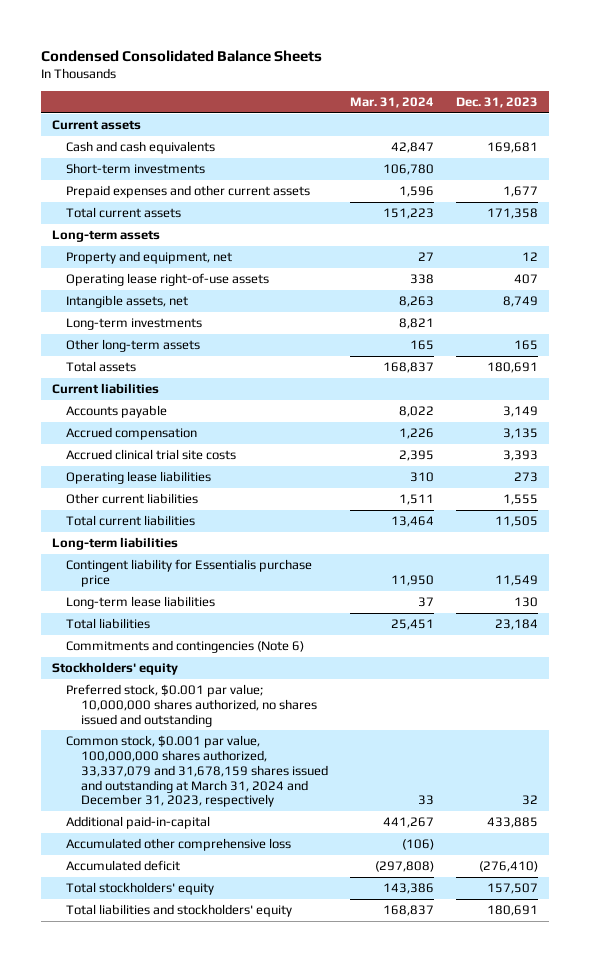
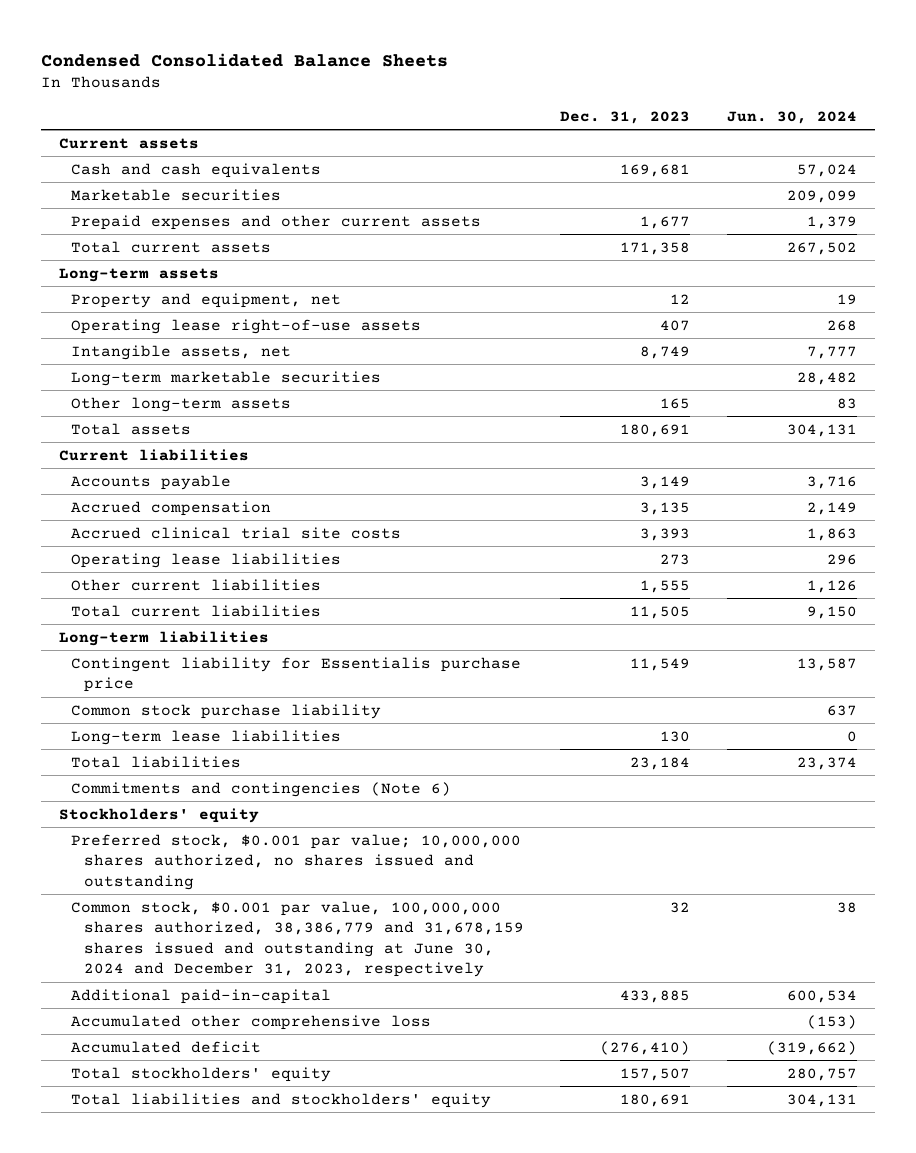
[349,96,434,108] Mar. 31, 2024 -> none
none -> [726,110,857,124] Jun. 30, 2024
[66,163,206,175] Short-term investments -> none
none -> [71,188,282,201] Marketable securities
[66,318,203,331] Long-term investments -> none
none -> [71,370,382,386] Long-term marketable securities
none -> [71,703,382,719] Common stock purchase liability
[66,735,328,808] Common stock, $0.001 par value, 100,000,000 shares authorized, 33,337,079 and 31,678,159 shares issued and outstanding at March 31, 2024 and December 31, 2023, respectively -> [71,900,524,978] Common stock, $0.001 par value, 100,000,000 shares authorized, 38,386,779 and 31,678,159 shares issued and outstanding at June 30, 2024 and December 31, 2023, respectively

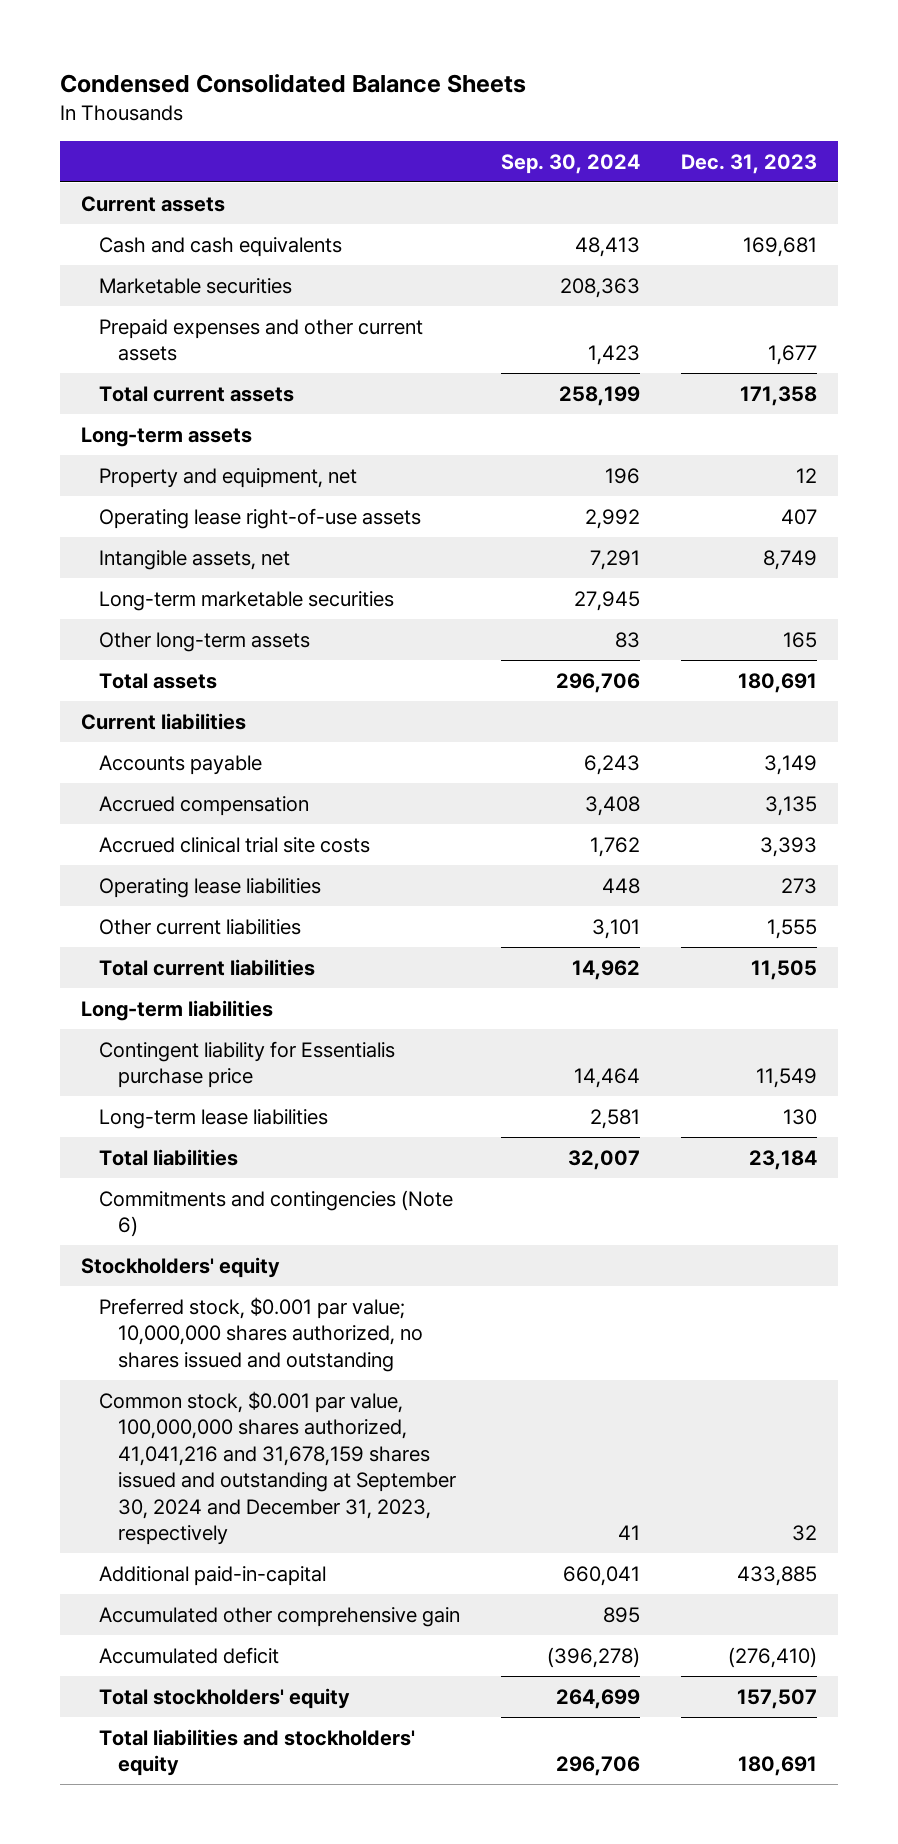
[726,110,857,124] Jun. 30, 2024 -> none
none -> [501,153,641,174] Sep. 30, 2024
[71,703,382,719] Common stock purchase liability -> none
[71,900,524,978] Common stock, $0.001 par value, 100,000,000 shares authorized, 38,386,779 and 31,678,159 shares issued and outstanding at June 30, 2024 and December 31, 2023, respectively -> [99,1390,456,1546] Common stock, $0.001 par value, 100,000,000 shares authorized, 41,041,216 and 31,678,159 shares issued and outstanding at September 30, 2024 and December 31, 2023, respectively
[71,1014,432,1030] Accumulated other comprehensive loss -> [99,1606,461,1627] Accumulated other comprehensive gain

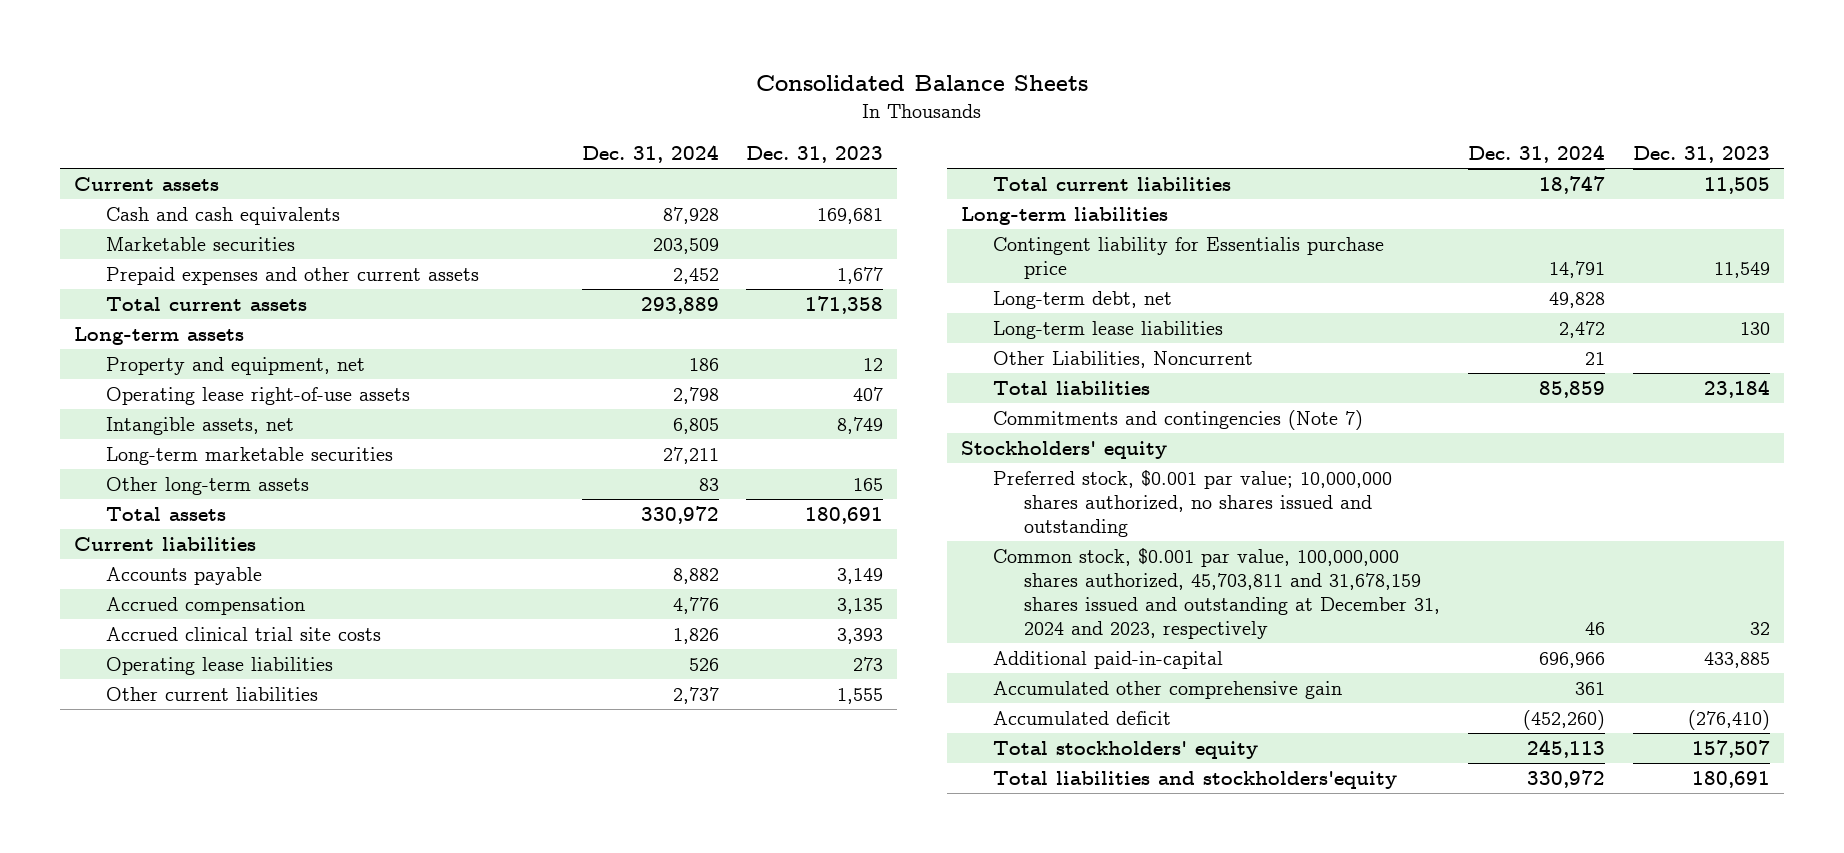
[60,74,527,94] Condensed Consolidated Balance Sheets -> [756,75,1089,92] Consolidated Balance Sheets
[501,153,641,174] Sep. 30, 2024 -> none
none -> [581,145,719,164] Dec. 31, 2024
none -> [992,290,1172,309] Long-term debt, net
none -> [992,350,1253,368] Other Liabilities, Noncurrent
[99,1189,454,1238] Commitments and contingencies (Note 6) -> [992,409,1363,430] Commitments and contingencies (Note 7)
[99,1390,456,1546] Common stock, $0.001 par value, 100,000,000 shares authorized, 41,041,216 and 31,678,159 shares issued and outstanding at September 30, 2024 and December 31, 2023, respectively -> [992,547,1441,640] Common stock, $0.001 par value, 100,000,000 shares authorized, 45,703,811 and 31,678,159 shares issued and outstanding at December 31, 2024 and 2023, respectively
[99,1728,416,1777] Total liabilities and stockholders' equity -> [992,770,1397,789] Total liabilities and stockholders'equity

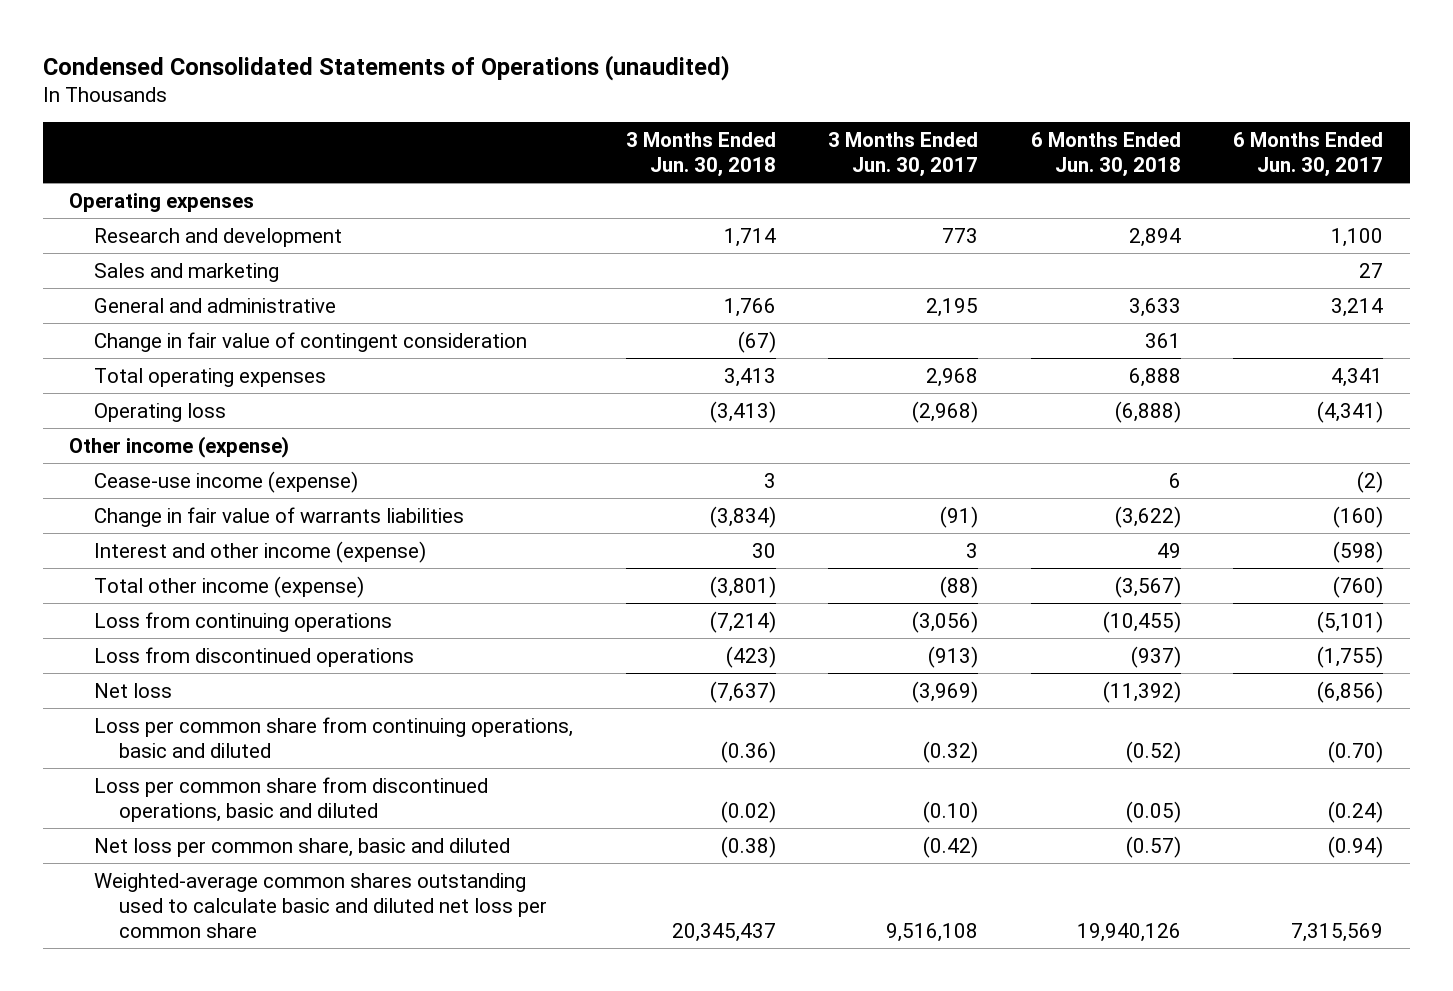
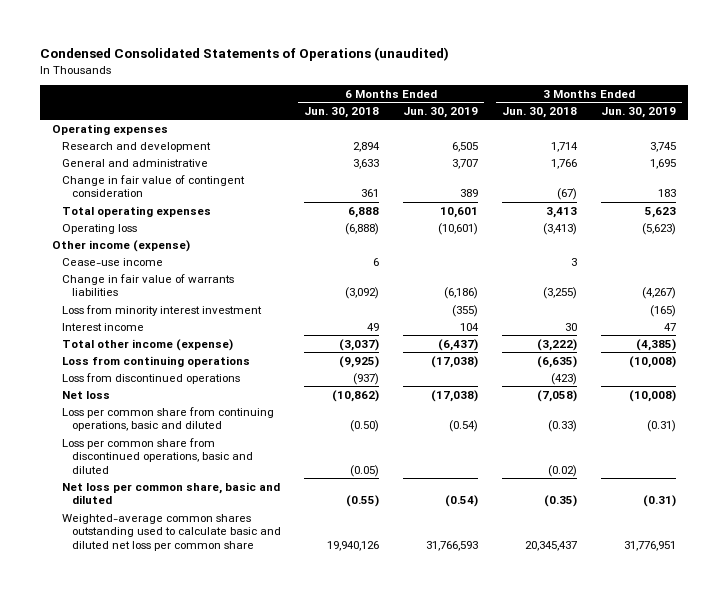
[828,131,979,178] 3 Months Ended Jun. 30, 2017 -> none
[1233,131,1384,178] 6 Months Ended Jun. 30, 2017 -> none
none -> [403,106,479,118] Jun. 30, 2019
none -> [601,106,677,118] Jun. 30, 2019
[94,262,280,282] Sales and marketing -> none
[94,470,359,493] Cease-use income (expense) -> [61,257,163,266] Cease-use income
[709,505,776,528] (3,834) -> [543,287,578,300] (3,255)
[1114,505,1181,528] (3,622) -> [345,287,380,300] (3,092)
none -> [61,304,262,316] Loss from minority interest investment
[94,540,427,563] Interest and other income (expense) -> [61,322,144,331] Interest income
[709,575,776,598] (3,801) -> [537,338,578,351] (3,222)
[1114,575,1181,598] (3,567) -> [339,338,380,351] (3,037)
[709,610,776,633] (7,214) -> [537,355,578,368] (6,635)
[1102,610,1181,633] (10,455) -> [339,355,380,368] (9,925)
[709,680,776,703] (7,637) -> [537,389,578,402] (7,058)
[1102,680,1181,703] (11,392) -> [332,389,380,402] (10,862)
[720,740,776,763] (0.36) -> [548,420,578,433] (0.33)
[1125,740,1181,763] (0.52) -> [350,420,380,433] (0.50)
[720,835,776,858] (0.38) -> [544,495,578,508] (0.35)
[1125,835,1181,858] (0.57) -> [346,495,380,508] (0.55)

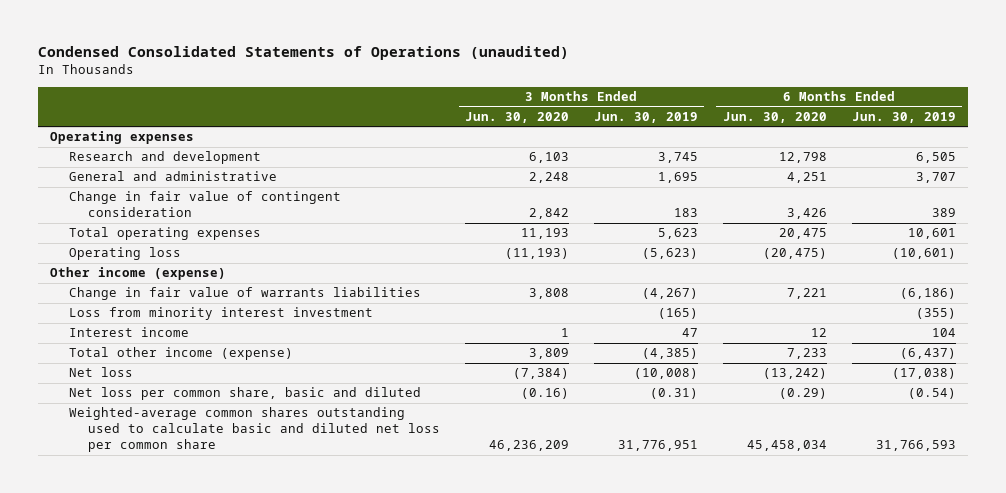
[304,106,380,118] Jun. 30, 2018 -> none
[502,106,578,118] Jun. 30, 2018 -> none
none -> [464,111,569,123] Jun. 30, 2020
none -> [722,111,827,123] Jun. 30, 2020
[61,257,163,266] Cease-use income -> none
[61,355,250,367] Loss from continuing operations -> none
[61,372,240,384] Loss from discontinued operations -> none
[61,406,274,432] Loss per common share from continuing operations, basic and diluted -> none
[61,437,253,474] Loss per common share from discontinued operations, basic and diluted -> none

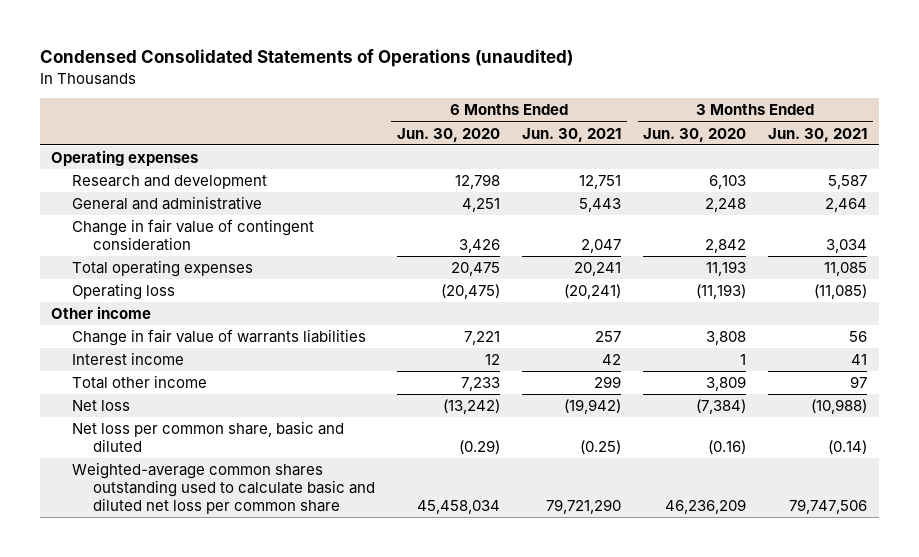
[593,111,698,123] Jun. 30, 2019 -> none
[851,111,956,123] Jun. 30, 2019 -> none
none -> [522,127,622,142] Jun. 30, 2021
none -> [768,127,868,142] Jun. 30, 2021
[50,267,227,281] Other income (expense) -> [51,306,152,320] Other income
[69,307,374,321] Loss from minority interest investment -> none
[69,347,294,361] Total other income (expense) -> [72,375,208,390] Total other income

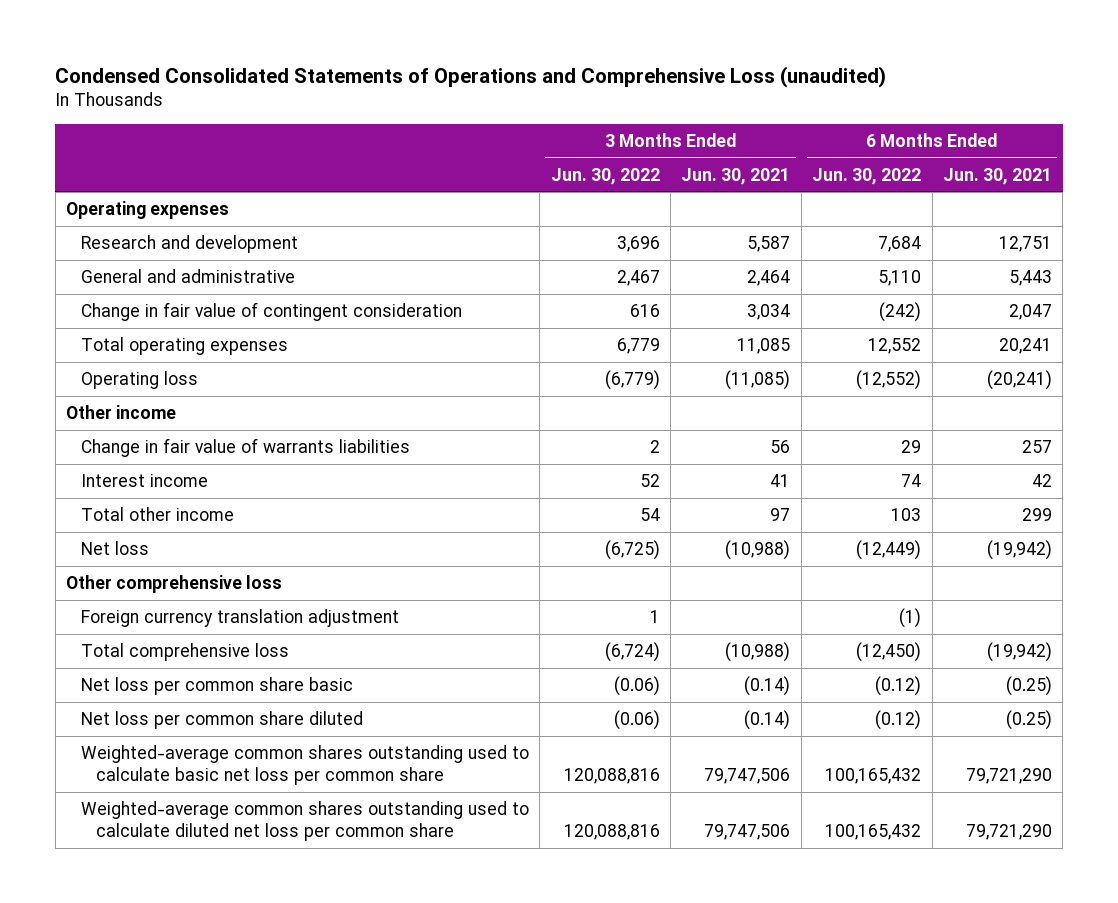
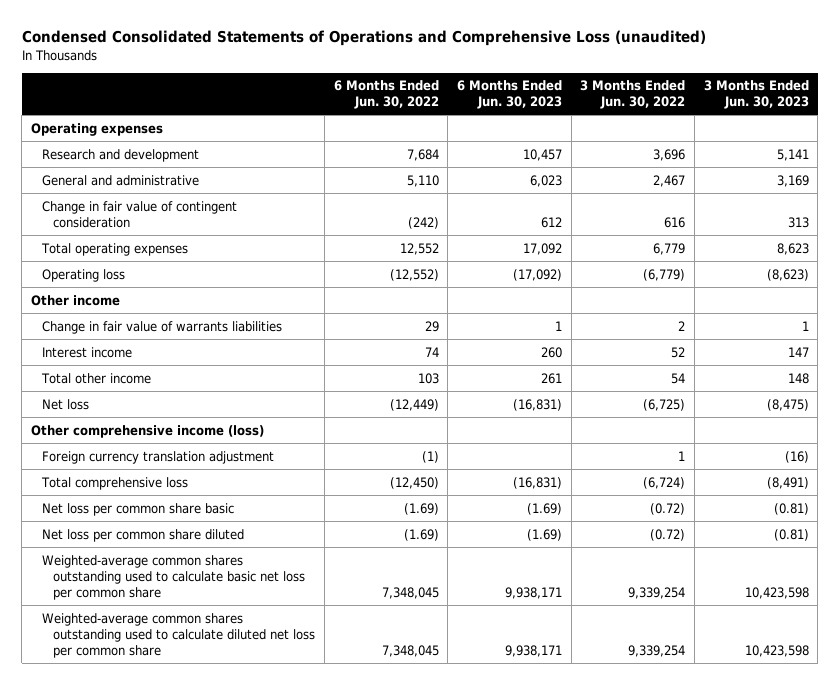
[681,167,791,185] Jun. 30, 2021 -> none
[942,167,1052,185] Jun. 30, 2021 -> none
none -> [457,80,563,110] 6 Months Ended Jun. 30, 2023
none -> [703,80,809,110] 3 Months Ended Jun. 30, 2023
[66,575,283,594] Other comprehensive loss -> [30,424,264,438] Other comprehensive income (loss)
[613,676,660,697] (0.06) -> [650,502,686,515] (0.72)
[875,676,922,697] (0.12) -> [403,502,439,515] (1.69)
[613,710,660,731] (0.06) -> [650,528,686,541] (0.72)
[875,710,922,731] (0.12) -> [403,528,439,541] (1.69)
[563,768,660,785] 120,088,816 -> [628,587,686,600] 9,339,254
[825,768,922,785] 100,165,432 -> [381,587,439,600] 7,348,045
[563,824,660,841] 120,088,816 -> [628,645,686,658] 9,339,254
[825,824,922,841] 100,165,432 -> [381,645,439,658] 7,348,045

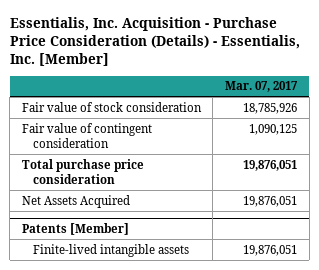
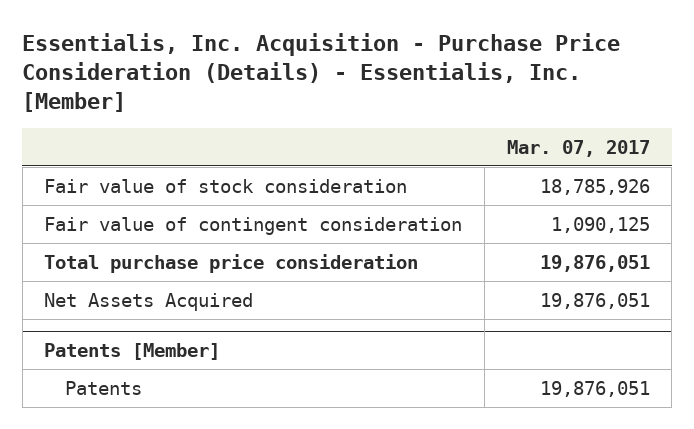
[33,243,190,257] Finite-lived intangible assets -> [65,380,143,395] Patents

